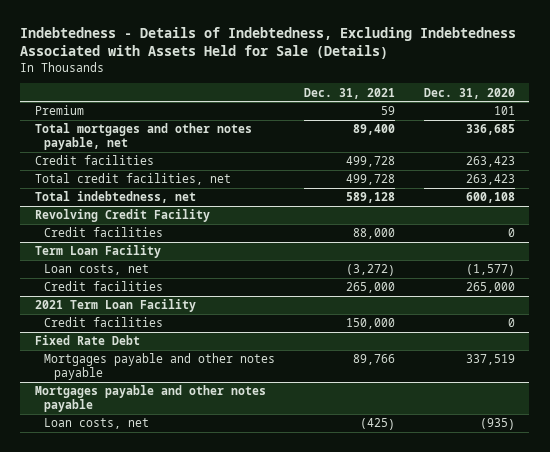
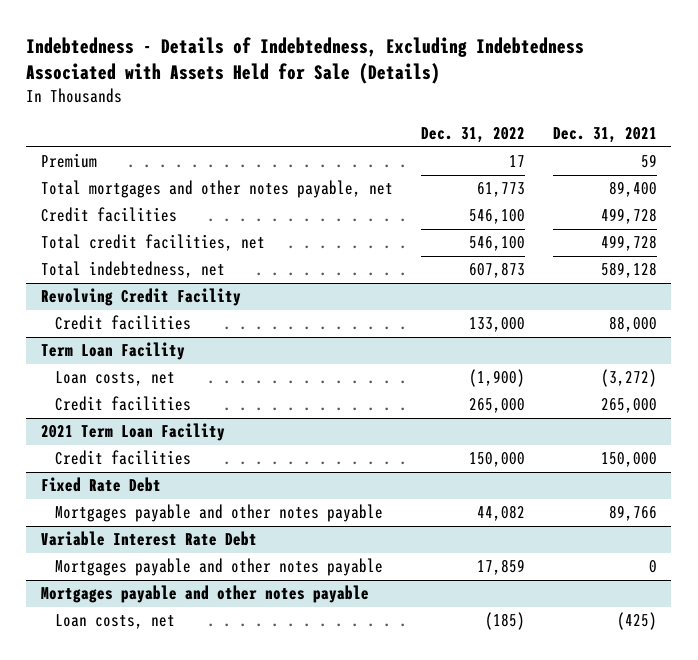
[423,87,515,99] Dec. 31, 2020 -> none
none -> [420,126,525,143] Dec. 31, 2022
none -> [40,531,257,547] Variable Interest Rate Debt
none -> [55,558,384,577] Mortgages payable and other notes payable

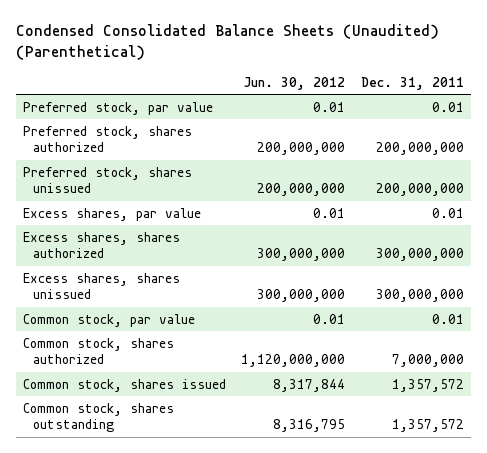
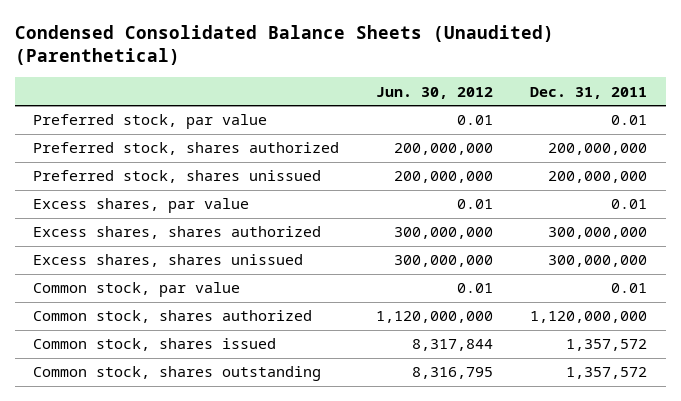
[391,354,464,368] 7,000,000 -> [530,311,648,324] 1,120,000,000

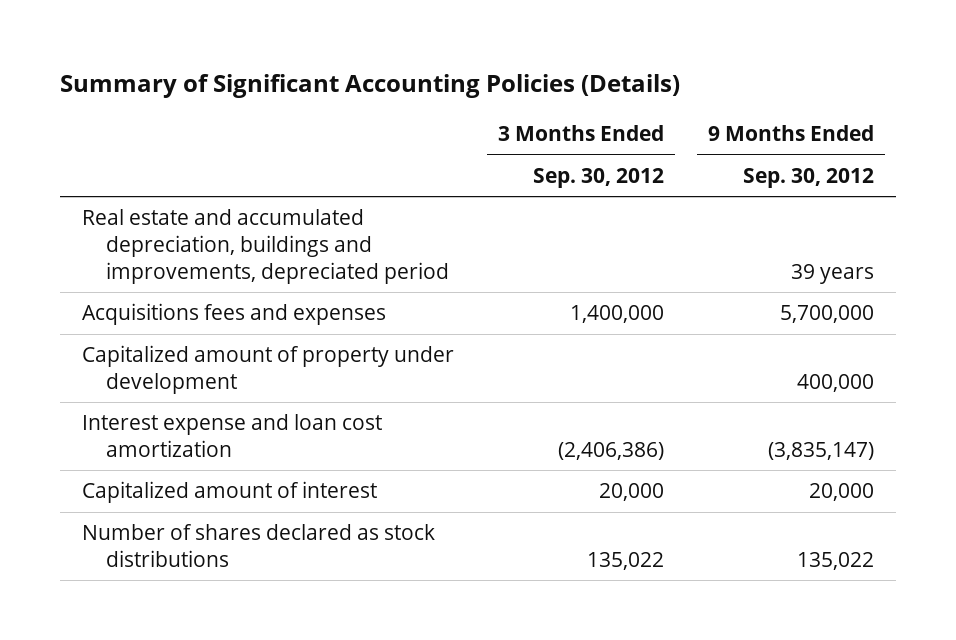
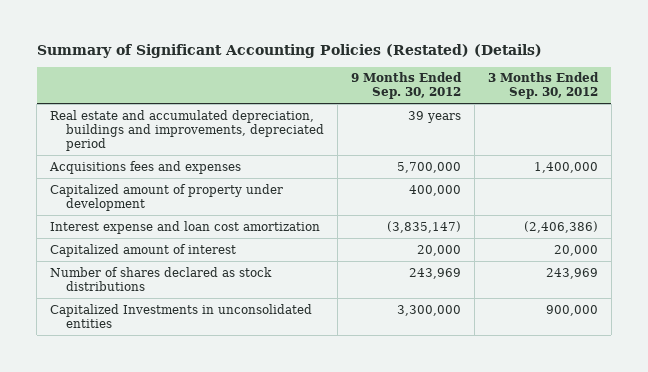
[59,74,680,99] Summary of Significant Accounting Policies (Details) -> [36,43,542,58] Summary of Significant Accounting Policies (Restated) (Details)
[587,551,665,570] 135,022 -> [545,267,598,279] 243,969
[797,551,875,570] 135,022 -> [409,267,462,279] 243,969
none -> [50,303,313,328] Capitalized Investments in unconsolidated entities

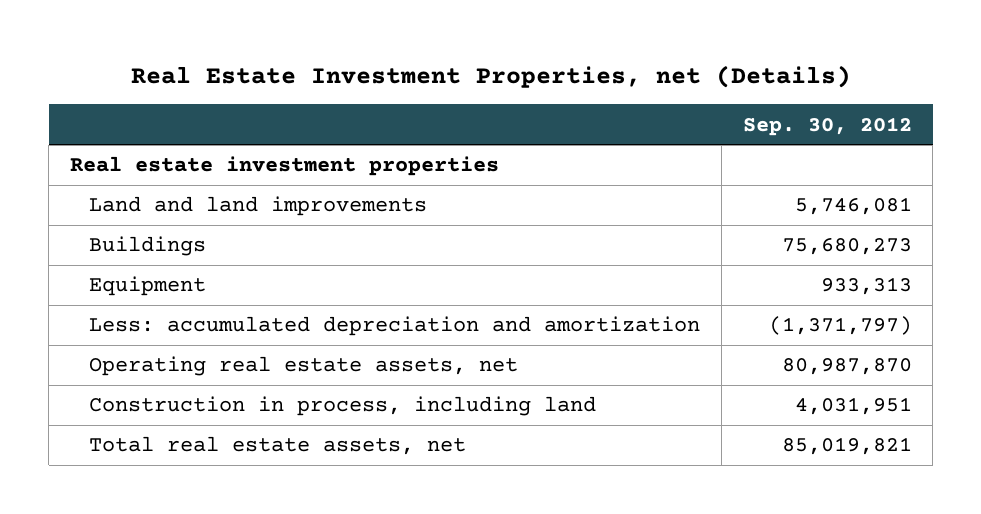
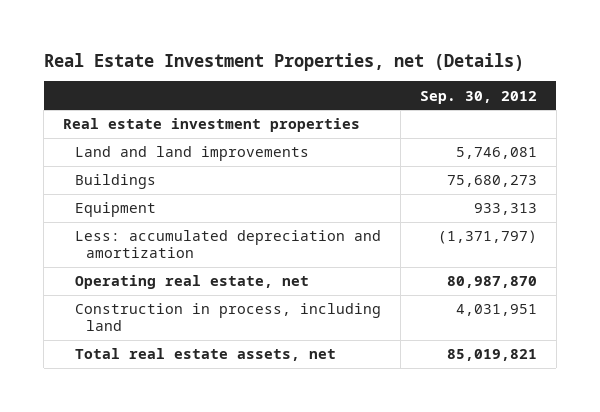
[89,356,519,377] Operating real estate assets, net -> [74,275,309,290] Operating real estate, net

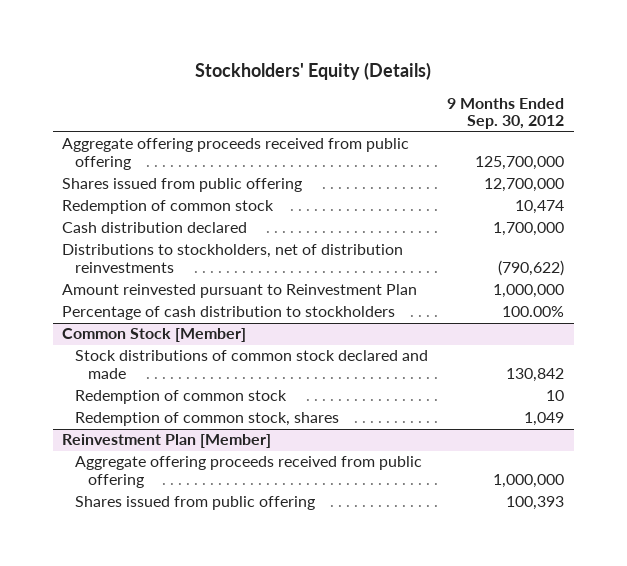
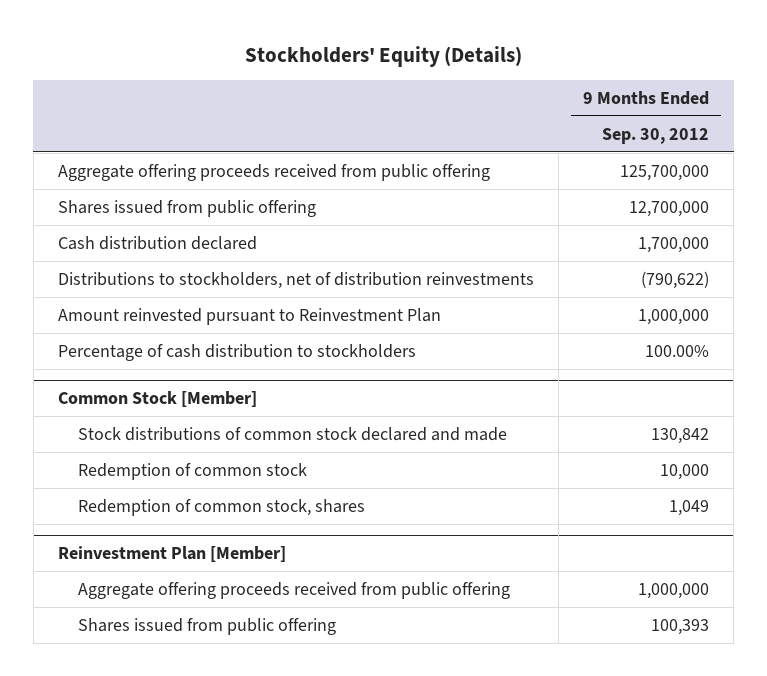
[62,200,275,215] Redemption of common stock -> none
[546,390,565,402] 10 -> [660,463,710,480] 10,000

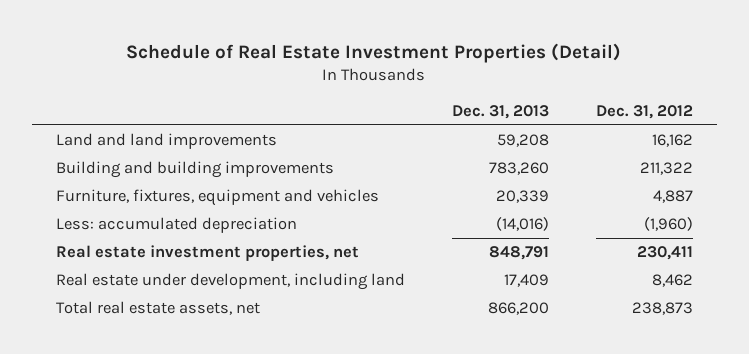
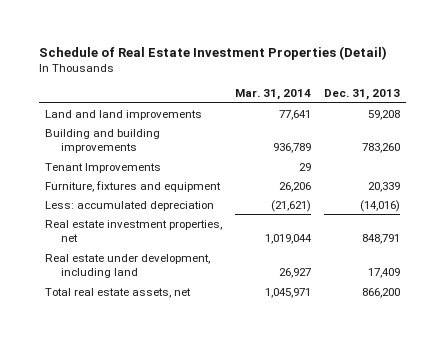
[595,105,693,120] Dec. 31, 2012 -> none
none -> [234,89,311,101] Mar. 31, 2014
none -> [45,162,162,173] Tenant Improvements
[55,189,379,207] Furniture, fixtures, equipment and vehicles -> [45,180,222,192] Furniture, fixtures and equipment

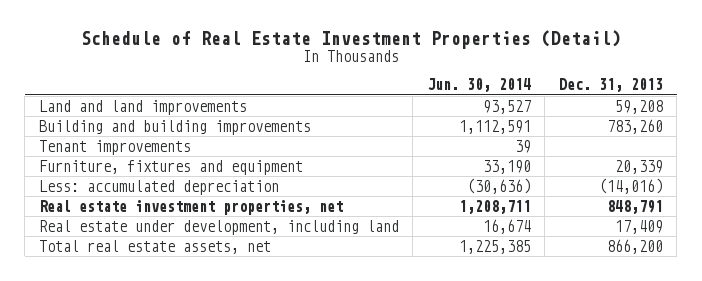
[234,89,311,101] Mar. 31, 2014 -> none
none -> [426,78,531,93] Jun. 30, 2014
[45,162,162,173] Tenant Improvements -> [38,139,191,155] Tenant improvements

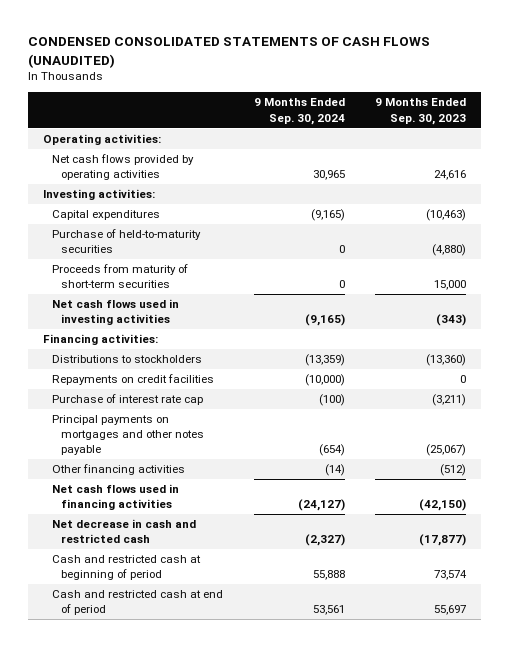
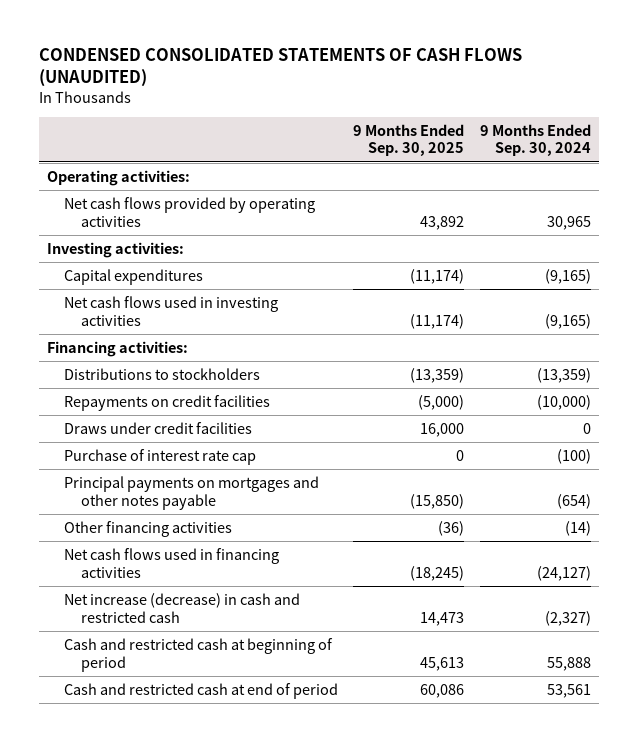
[374,98,466,125] 9 Months Ended Sep. 30, 2023 -> none
none -> [353,123,465,157] 9 Months Ended Sep. 30, 2025
[52,229,202,254] Purchase of held-to-maturity securities -> none
[52,264,189,289] Proceeds from maturity of short-term securities -> none
none -> [63,421,252,434] Draws under credit facilities
[52,519,197,544] Net decrease in cash and restricted cash -> [63,592,300,623] Net increase (decrease) in cash and restricted cash

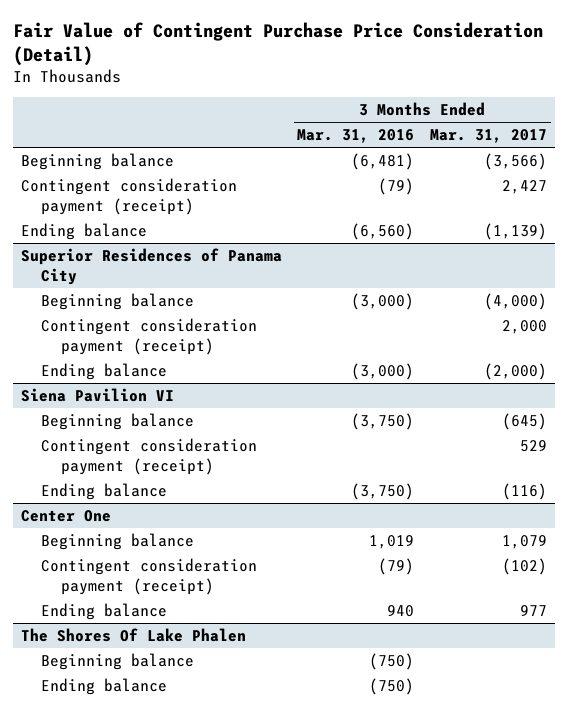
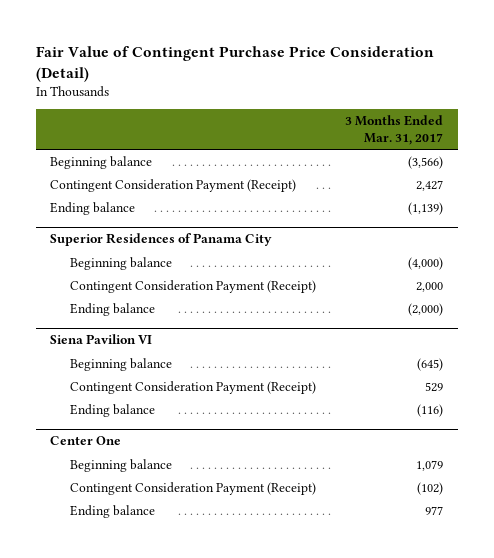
[297,129,415,144] Mar. 31, 2016 -> none
[20,177,237,215] Contingent consideration payment (receipt) -> [50,178,297,192] Contingent Consideration Payment (Receipt)
[40,317,257,355] Contingent consideration payment (receipt) -> [70,279,317,293] Contingent Consideration Payment (Receipt)
[40,437,257,475] Contingent consideration payment (receipt) -> [70,380,317,394] Contingent Consideration Payment (Receipt)
[40,557,257,595] Contingent consideration payment (receipt) -> [70,481,317,495] Contingent Consideration Payment (Receipt)
[20,627,246,642] The Shores Of Lake Phalen -> none
[40,652,194,670] Beginning balance -> none
[40,677,167,695] Ending balance -> none

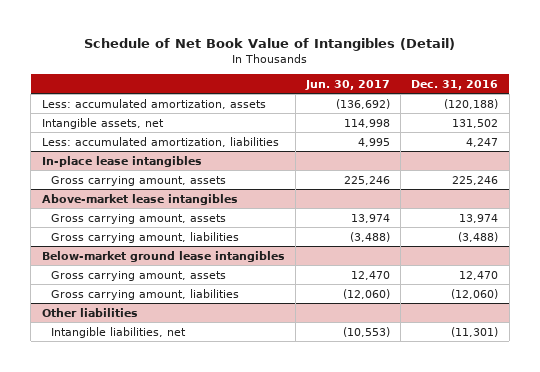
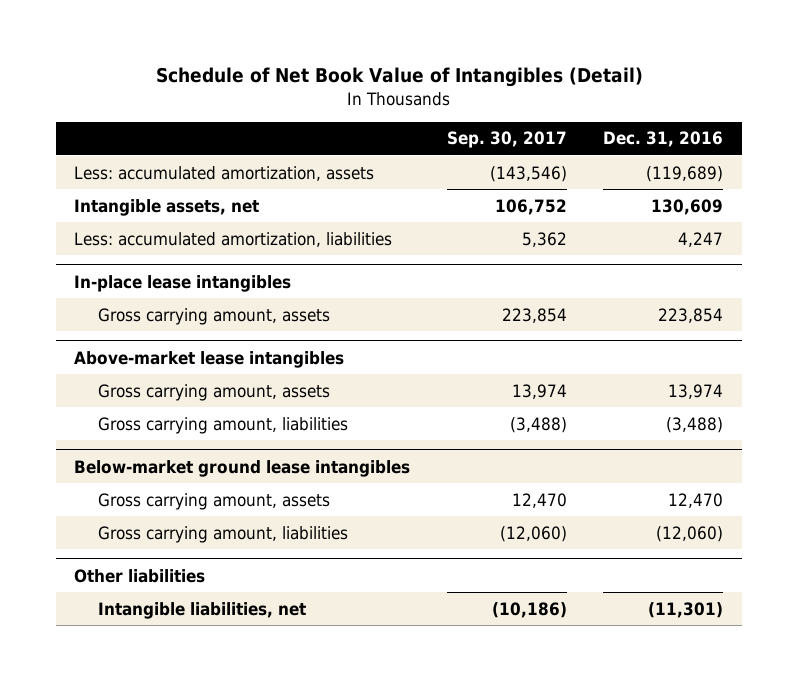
[304,79,390,90] Jun. 30, 2017 -> none
none -> [446,131,567,149] Sep. 30, 2017
[444,98,499,109] (120,188) -> [646,165,724,182] (119,689)
[452,118,499,128] 131,502 -> [651,198,724,215] 130,609
[452,175,499,185] 225,246 -> [658,307,724,323] 223,854

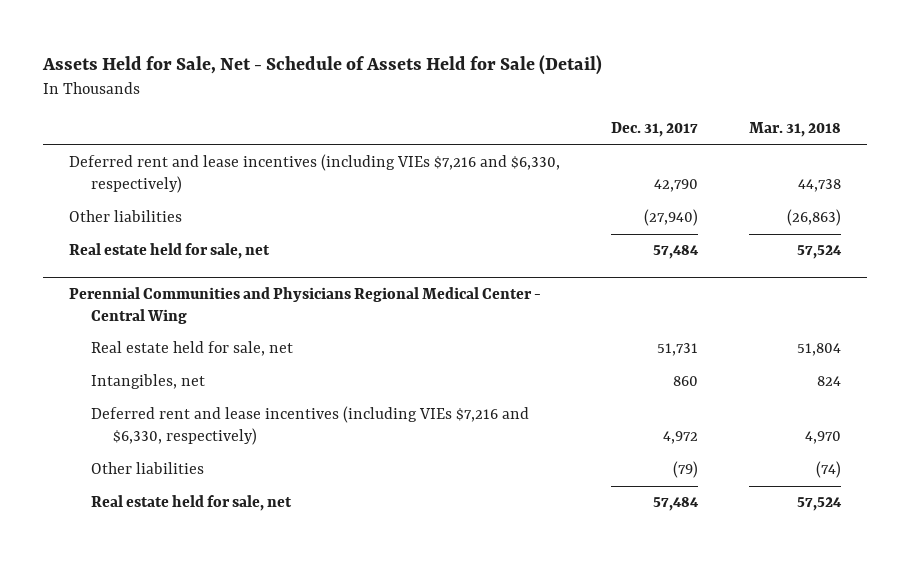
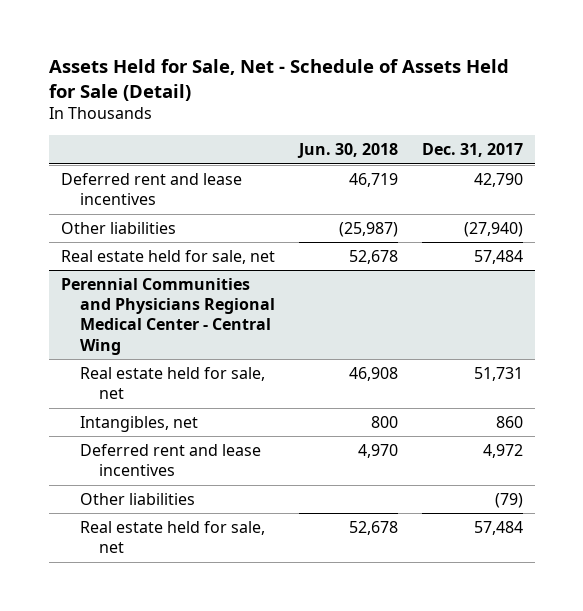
[749,122,842,138] Mar. 31, 2018 -> none
none -> [296,143,398,159] Jun. 30, 2018
[68,154,560,194] Deferred rent and lease incentives (including VIEs $7,216 and $6,330, respectively) -> [60,172,242,206] Deferred rent and lease incentives
[90,406,529,446] Deferred rent and lease incentives (including VIEs $7,216 and $6,330, respectively) -> [79,443,261,477] Deferred rent and lease incentives

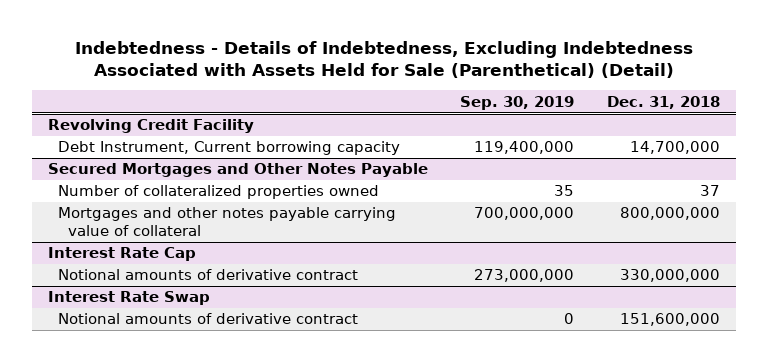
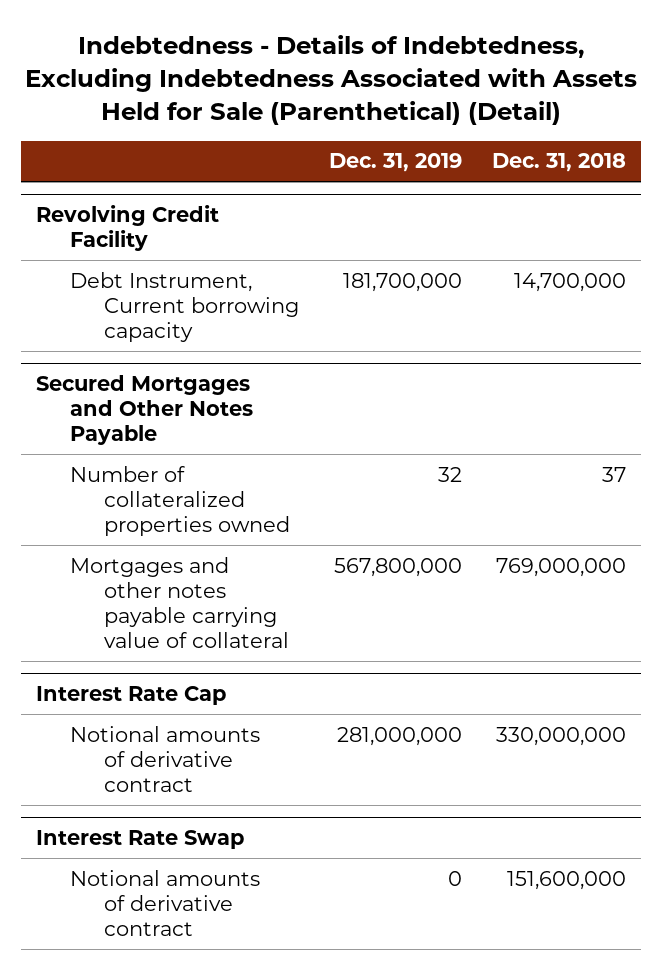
[460,95,575,110] Sep. 30, 2019 -> none
none -> [328,153,462,173] Dec. 31, 2019
[619,207,720,221] 800,000,000 -> [495,557,626,577] 769,000,000

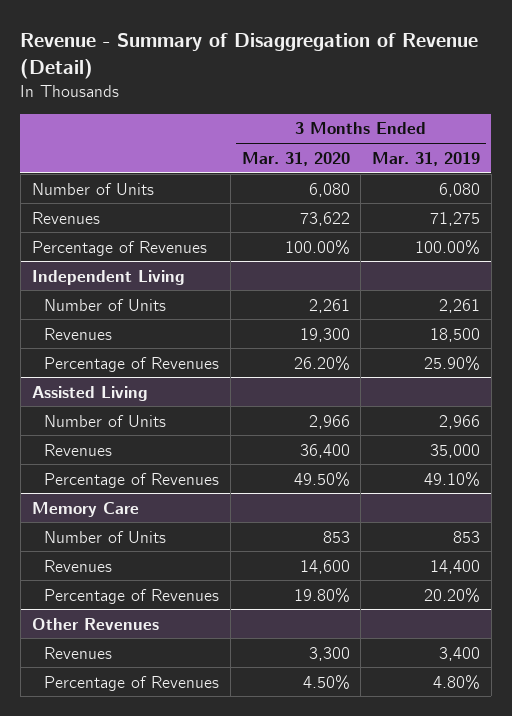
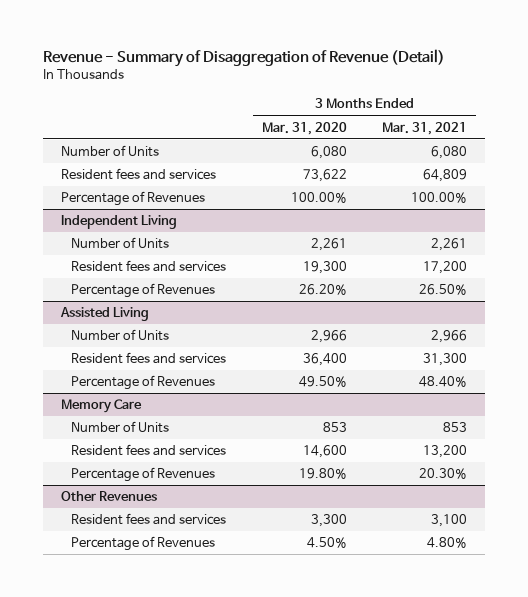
[372,151,481,166] Mar. 31, 2019 -> none
none -> [382,121,468,135] Mar. 31, 2021
[31,211,100,224] Revenues -> [60,168,216,181] Resident fees and services
[44,327,113,340] Revenues -> [70,260,226,273] Resident fees and services
[44,443,113,456] Revenues -> [70,352,226,365] Resident fees and services
[44,559,113,572] Revenues -> [70,444,226,457] Resident fees and services
[44,646,113,659] Revenues -> [70,513,226,526] Resident fees and services

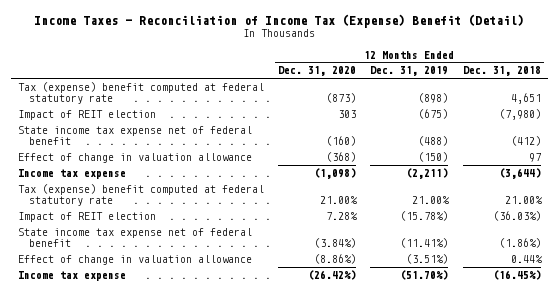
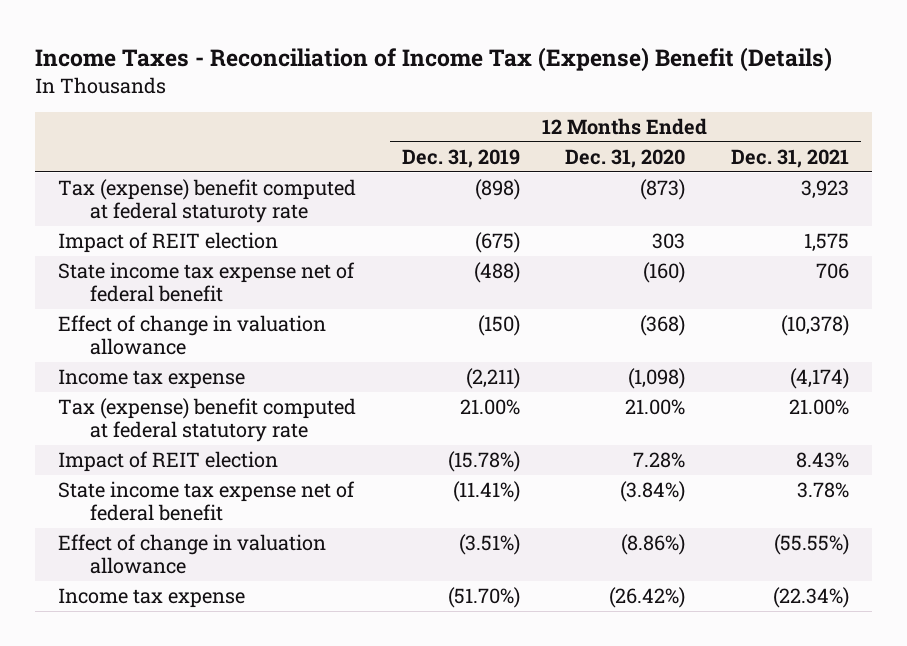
[34,13,525,28] Income Taxes - Reconciliation of Income Tax (Expense) Benefit (Detail) -> [34,46,832,72] Income Taxes - Reconciliation of Income Tax (Expense) Benefit (Details)
[462,66,541,77] Dec. 31, 2018 -> none
none -> [731,148,850,168] Dec. 31, 2021
[17,82,264,104] Tax (expense) benefit computed at federal statutory rate -> [57,178,356,224] Tax (expense) benefit computed at federal staturoty rate

